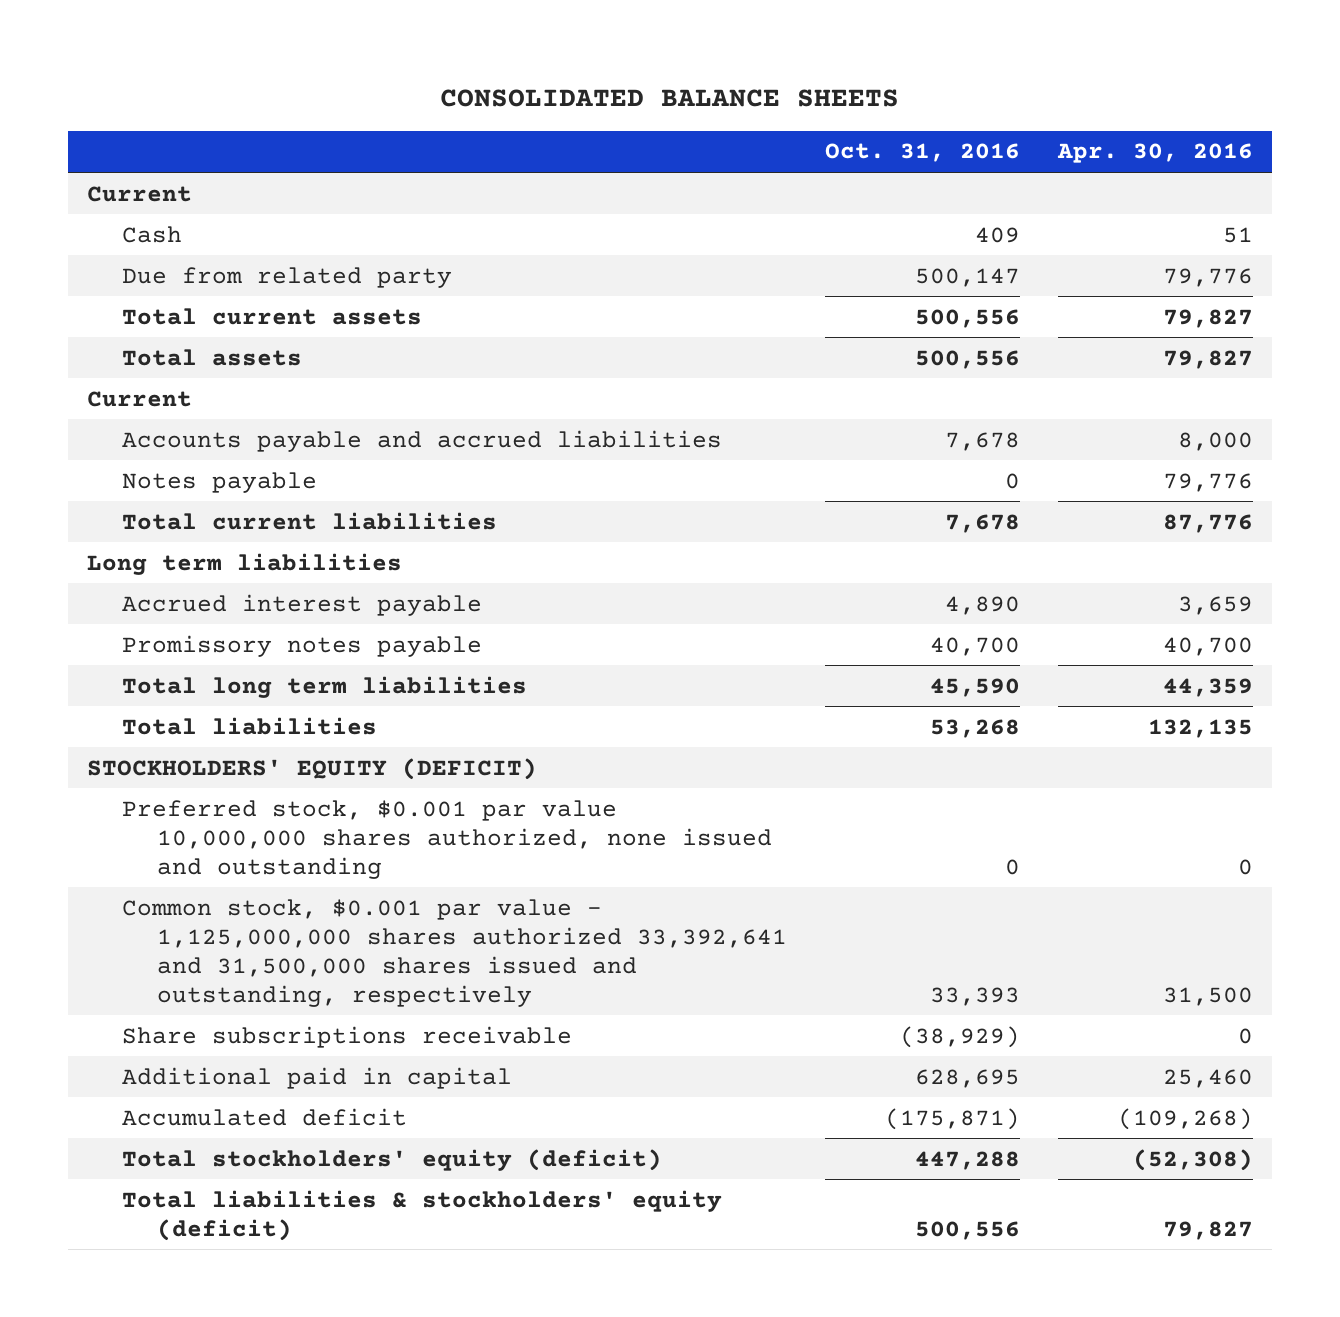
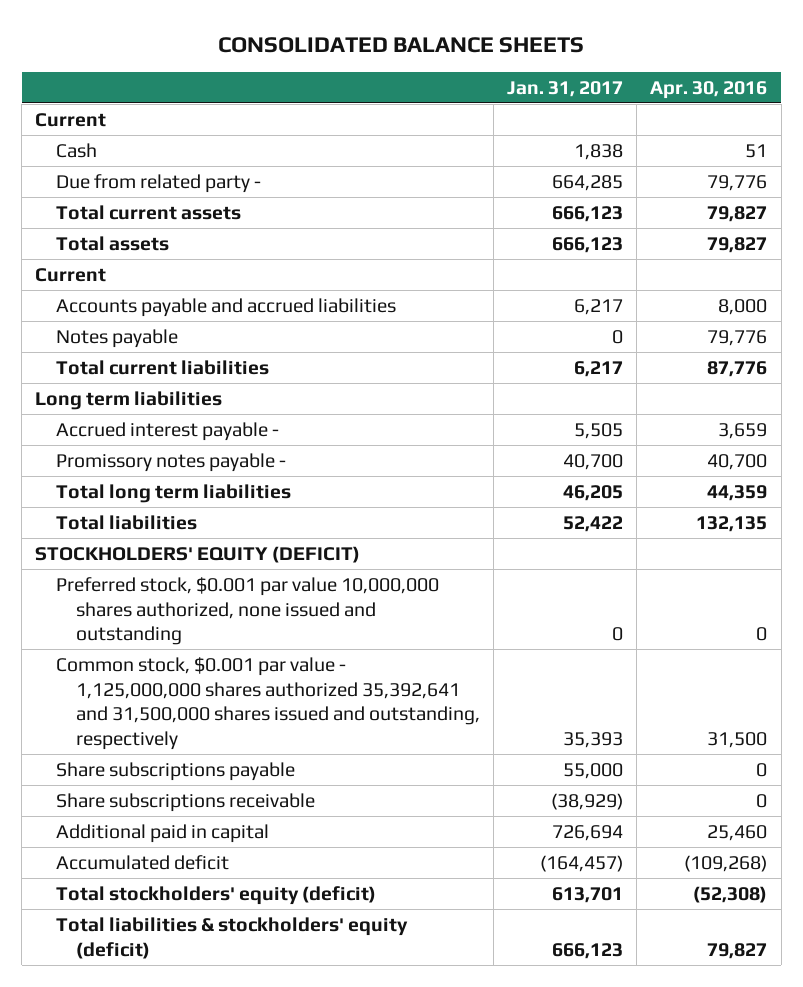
[824,143,1020,163] Oct. 31, 2016 -> none
none -> [507,80,624,97] Jan. 31, 2017
[122,266,453,288] Due from related party -> [55,173,261,193] Due from related party -
[122,593,483,616] Accrued interest payable -> [55,421,279,441] Accrued interest payable -
[122,634,483,657] Promissory notes payable -> [55,452,286,472] Promissory notes payable -
[122,898,788,1007] Common stock, $0.001 par value - 1,125,000,000 shares authorized 33,392,641 and 31,500,000 shares issued and outstanding, respectively -> [55,656,481,751] Common stock, $0.001 par value - 1,125,000,000 shares authorized 35,392,641 and 31,500,000 shares issued and outstanding, respectively
none -> [55,761,295,781] Share subscriptions payable

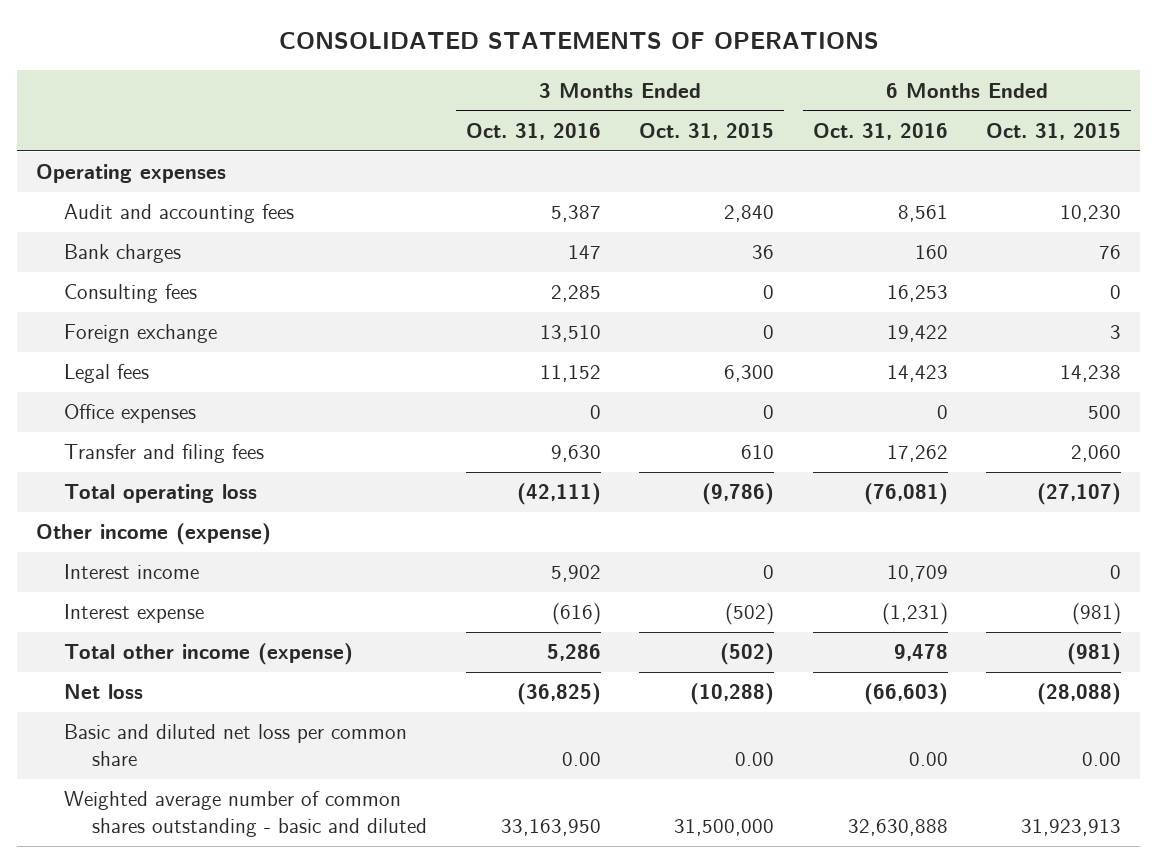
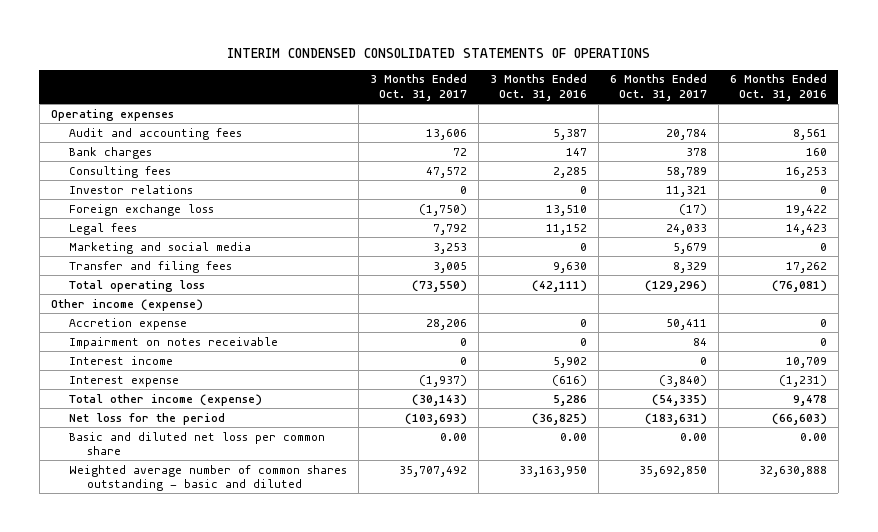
[278,32,879,50] CONSOLIDATED STATEMENTS OF OPERATIONS -> [226,47,650,58] INTERIM CONDENSED CONSOLIDATED STATEMENTS OF OPERATIONS
[639,122,775,140] Oct. 31, 2015 -> none
[986,122,1122,140] Oct. 31, 2015 -> none
none -> [369,74,467,101] 3 Months Ended Oct. 31, 2017
none -> [609,74,707,101] 6 Months Ended Oct. 31, 2017
none -> [68,184,193,194] Investor relations
[64,324,218,344] Foreign exchange -> [68,203,214,216] Foreign exchange loss
[64,404,197,424] Office expenses -> none
none -> [68,241,251,254] Marketing and social media
none -> [68,317,187,330] Accretion expense
none -> [68,336,278,349] Impairment on notes receivable
[64,684,144,700] Net loss -> [68,412,225,425] Net loss for the period

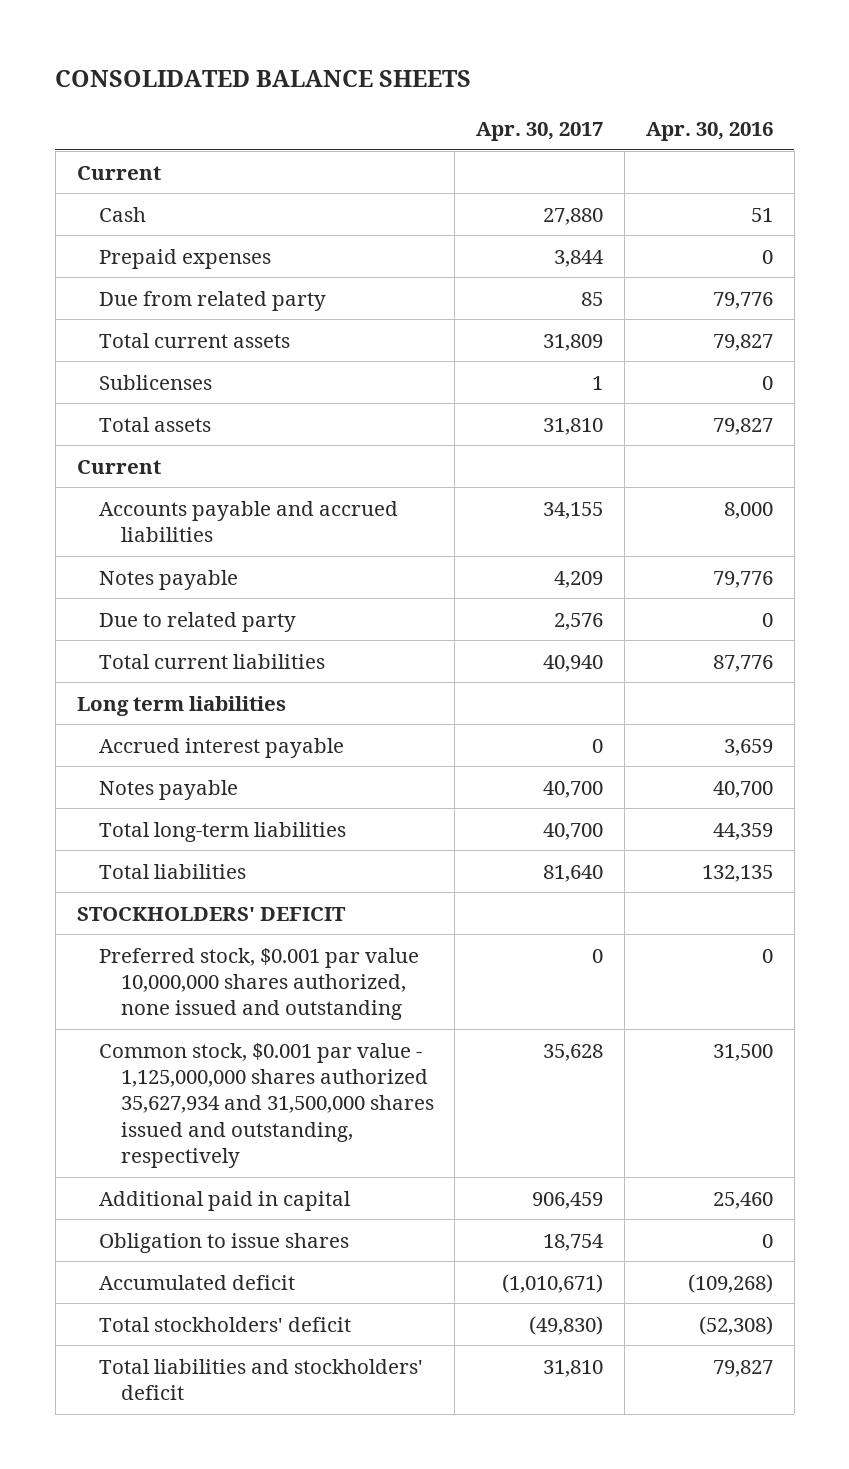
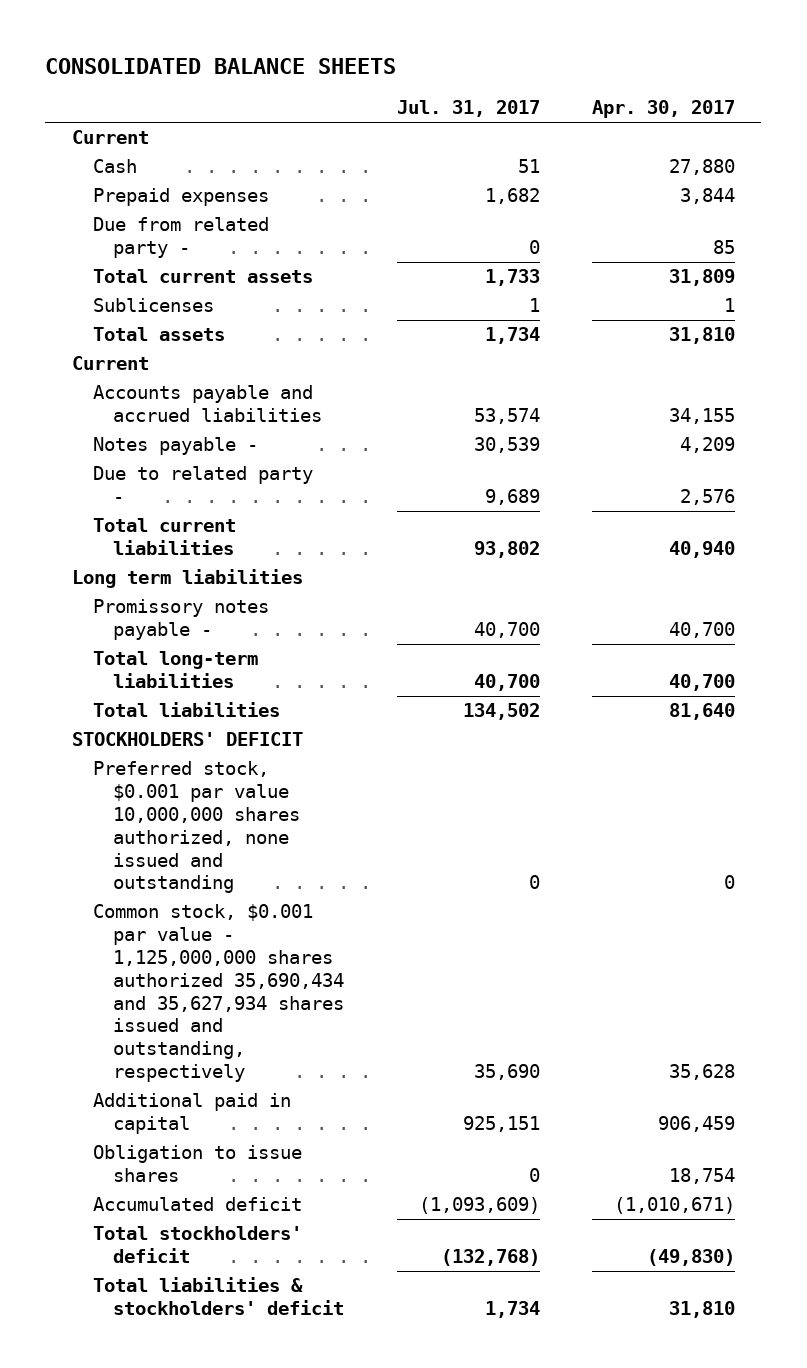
[645,122,773,142] Apr. 30, 2016 -> none
none -> [396,100,540,118] Jul. 31, 2017
[98,290,326,311] Due from related party -> [92,217,269,259] Due from related party -
[98,569,238,590] Notes payable -> [92,437,258,456] Notes payable -
[98,611,296,632] Due to related party -> [92,466,313,504] Due to related party -
[98,737,344,758] Accrued interest payable -> none
[98,779,238,800] Notes payable -> [92,599,269,641] Promissory notes payable -
[98,1042,434,1169] Common stock, $0.001 par value - 1,125,000,000 shares authorized 35,627,934 and 31,500,000 shares issued and outstanding, respectively -> [92,904,345,1082] Common stock, $0.001 par value - 1,125,000,000 shares authorized 35,690,434 and 35,627,934 shares issued and outstanding, respectively
[98,1358,423,1401] Total liabilities and stockholders' deficit -> [92,1277,345,1316] Total liabilities & stockholders' deficit

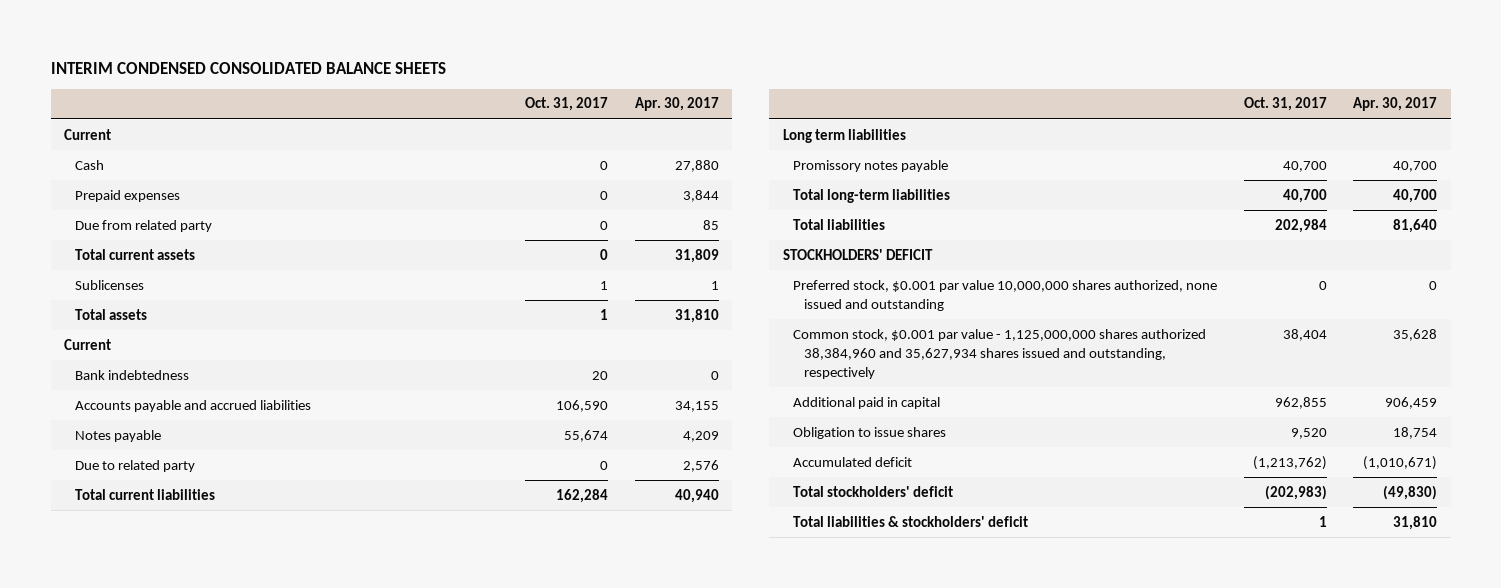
[45,58,397,75] CONSOLIDATED BALANCE SHEETS -> [50,61,446,74] INTERIM CONDENSED CONSOLIDATED BALANCE SHEETS
[396,100,540,118] Jul. 31, 2017 -> none
none -> [525,97,609,112] Oct. 31, 2017
[92,217,269,259] Due from related party - -> [74,219,212,232] Due from related party
none -> [74,369,189,380] Bank indebtedness
[92,437,258,456] Notes payable - -> [74,429,161,442] Notes payable
[92,466,313,504] Due to related party - -> [74,459,195,472] Due to related party
[92,599,269,641] Promissory notes payable - -> [793,159,949,172] Promissory notes payable
[92,904,345,1082] Common stock, $0.001 par value - 1,125,000,000 shares authorized 35,690,434 and 35,627,934 shares issued and outstanding, respectively -> [793,328,1207,380] Common stock, $0.001 par value - 1,125,000,000 shares authorized 38,384,960 and 35,627,934 shares issued and outstanding, respectively

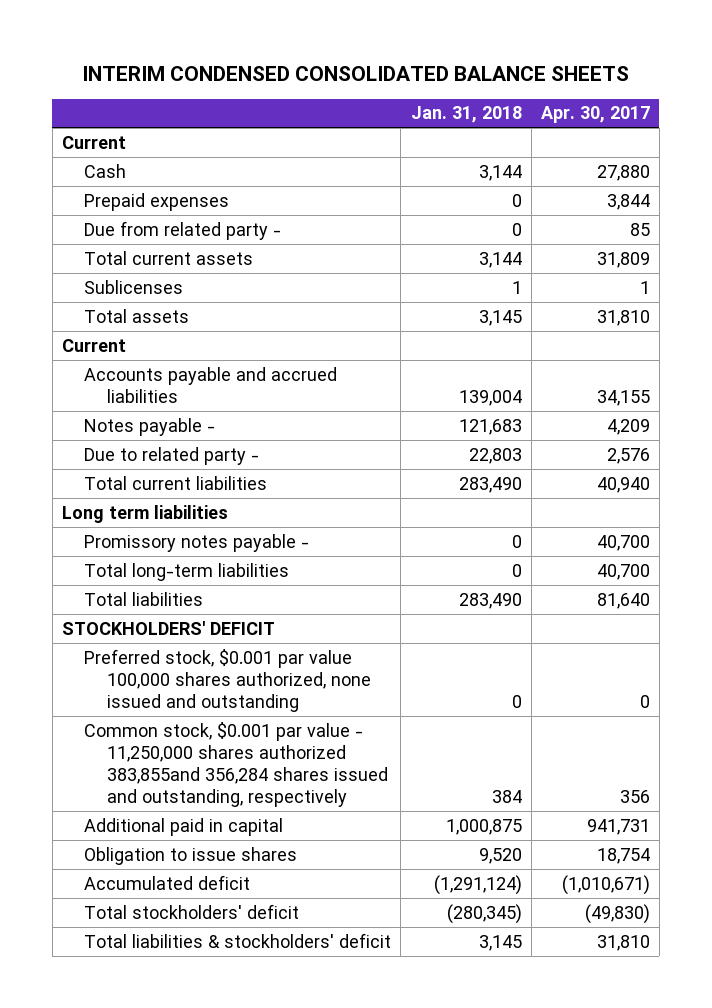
[525,97,609,112] Oct. 31, 2017 -> none
none -> [410,106,522,124] Jan. 31, 2018
[74,219,212,232] Due from related party -> [84,220,282,240] Due from related party -
[74,369,189,380] Bank indebtedness -> none
[74,429,161,442] Notes payable -> [84,417,216,436] Notes payable -
[74,459,195,472] Due to related party -> [84,446,260,465] Due to related party -
[793,159,949,172] Promissory notes payable -> [84,533,310,552] Promissory notes payable -
[793,279,1218,312] Preferred stock, $0.001 par value 10,000,000 shares authorized, none issued and outstanding -> [84,648,371,713] Preferred stock, $0.001 par value 100,000 shares authorized, none issued and outstanding
[793,328,1207,380] Common stock, $0.001 par value - 1,125,000,000 shares authorized 38,384,960 and 35,627,934 shares issued and outstanding, respectively -> [84,721,388,808] Common stock, $0.001 par value - 11,250,000 shares authorized 383,855and 356,284 shares issued and outstanding, respectively
[1393,328,1438,341] 35,628 -> [619,790,650,804] 356
[1385,396,1438,409] 906,459 -> [586,818,650,835] 941,731

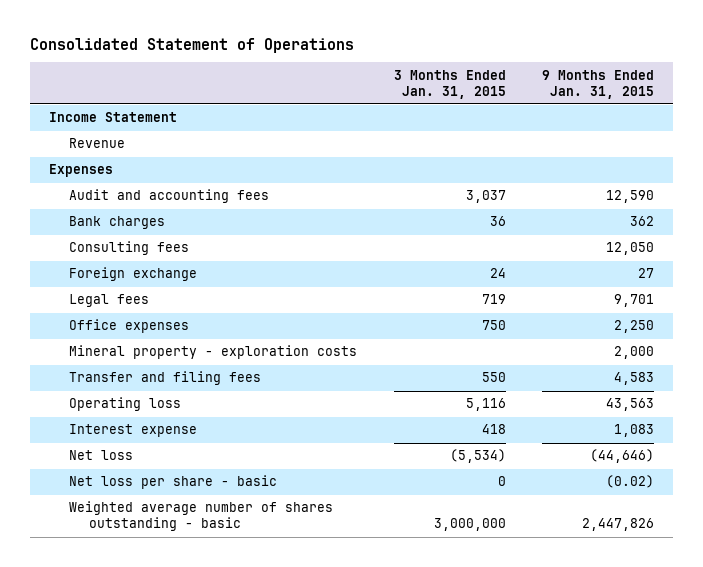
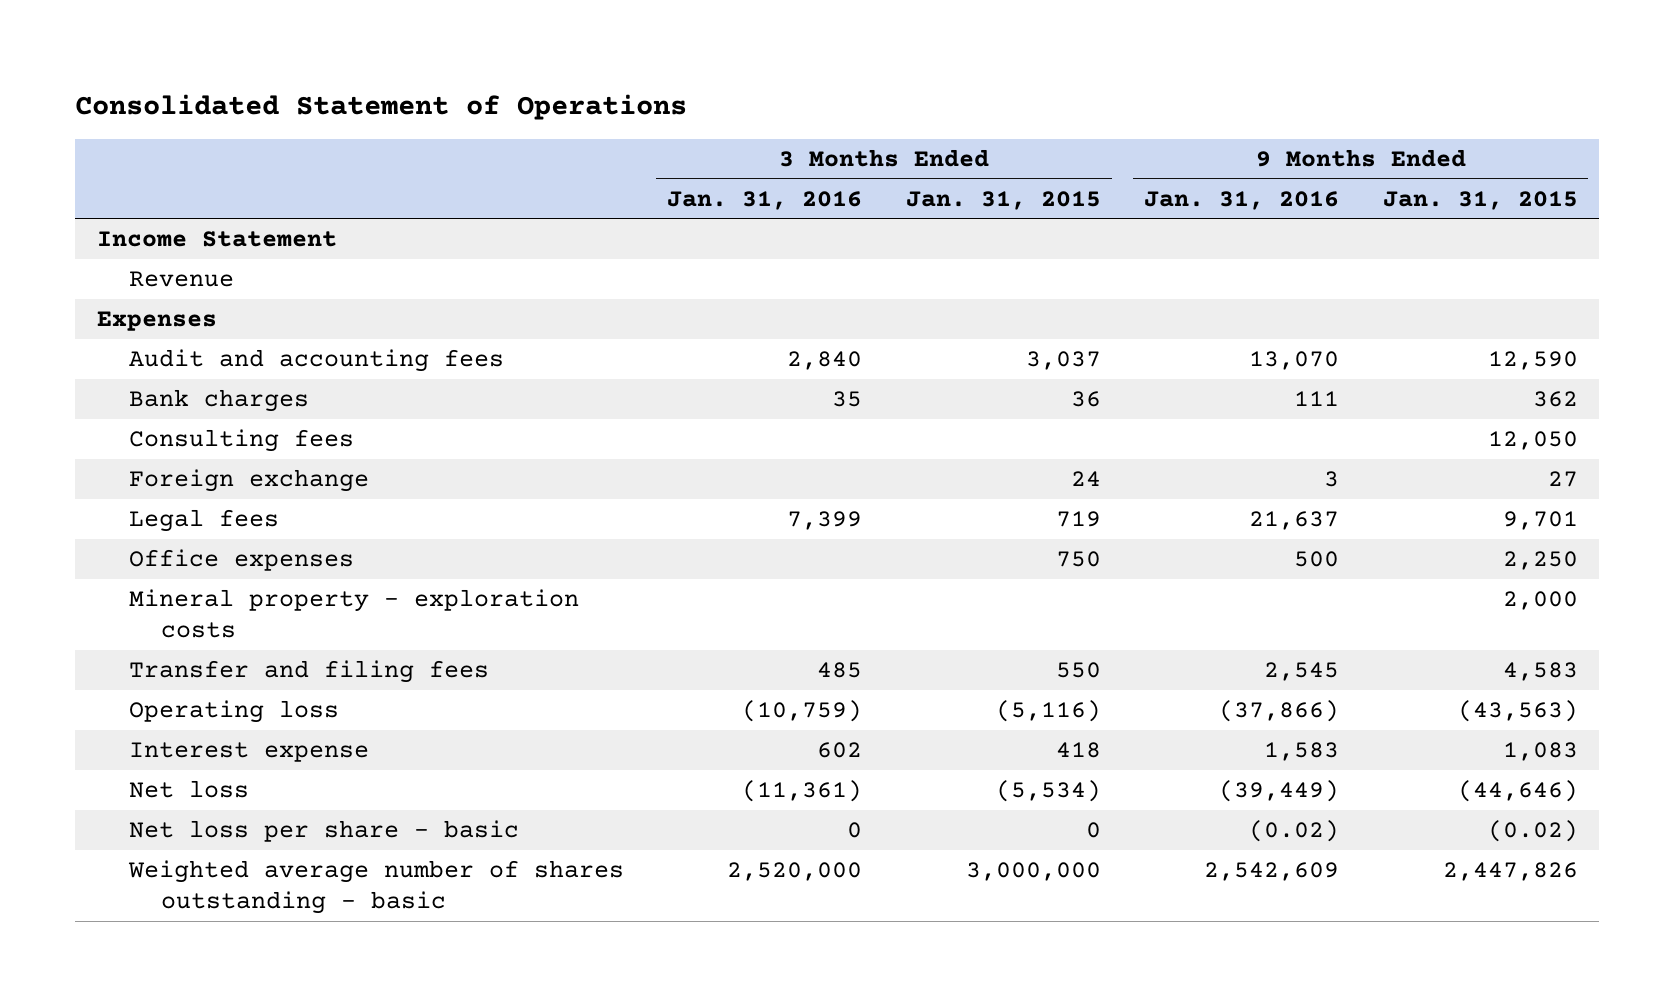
none -> [667,190,863,210] Jan. 31, 2016
none -> [1144,190,1340,210] Jan. 31, 2016
[465,398,506,412] 5,116 -> [995,700,1101,723] (5,116)
[606,398,655,412] 43,563 -> [1457,700,1578,723] (43,563)

